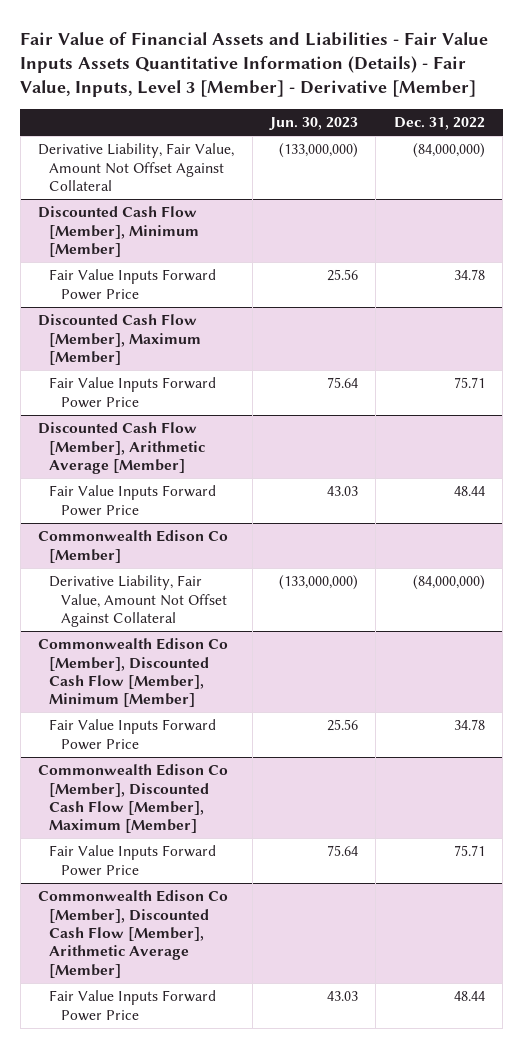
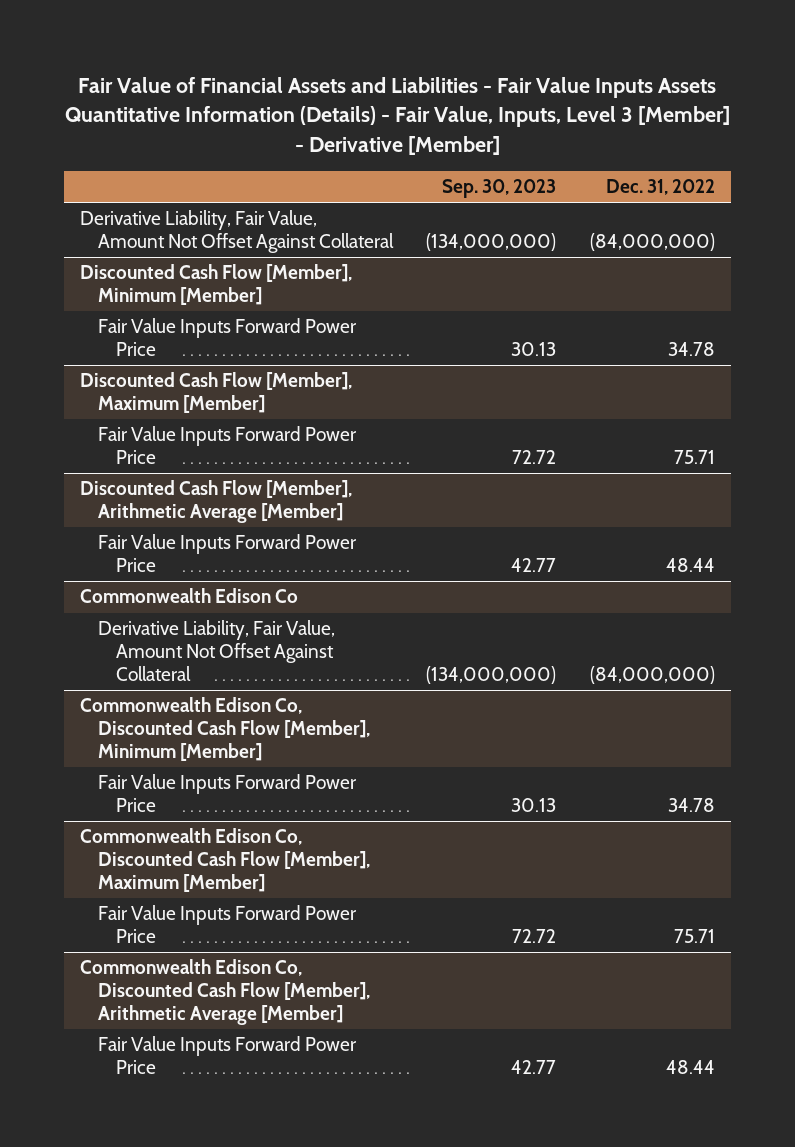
[268,117,358,131] Jun. 30, 2023 -> none
none -> [442,178,557,198] Sep. 30, 2023
[38,530,229,563] Commonwealth Edison Co [Member] -> [80,588,299,604] Commonwealth Edison Co
[38,638,229,708] Commonwealth Edison Co [Member], Discounted Cash Flow [Member], Minimum [Member] -> [80,697,371,761] Commonwealth Edison Co, Discounted Cash Flow [Member], Minimum [Member]
[38,764,229,834] Commonwealth Edison Co [Member], Discounted Cash Flow [Member], Maximum [Member] -> [80,828,371,892] Commonwealth Edison Co, Discounted Cash Flow [Member], Maximum [Member]
[38,890,229,978] Commonwealth Edison Co [Member], Discounted Cash Flow [Member], Arithmetic Average [Member] -> [80,959,371,1025] Commonwealth Edison Co, Discounted Cash Flow [Member], Arithmetic Average [Member]

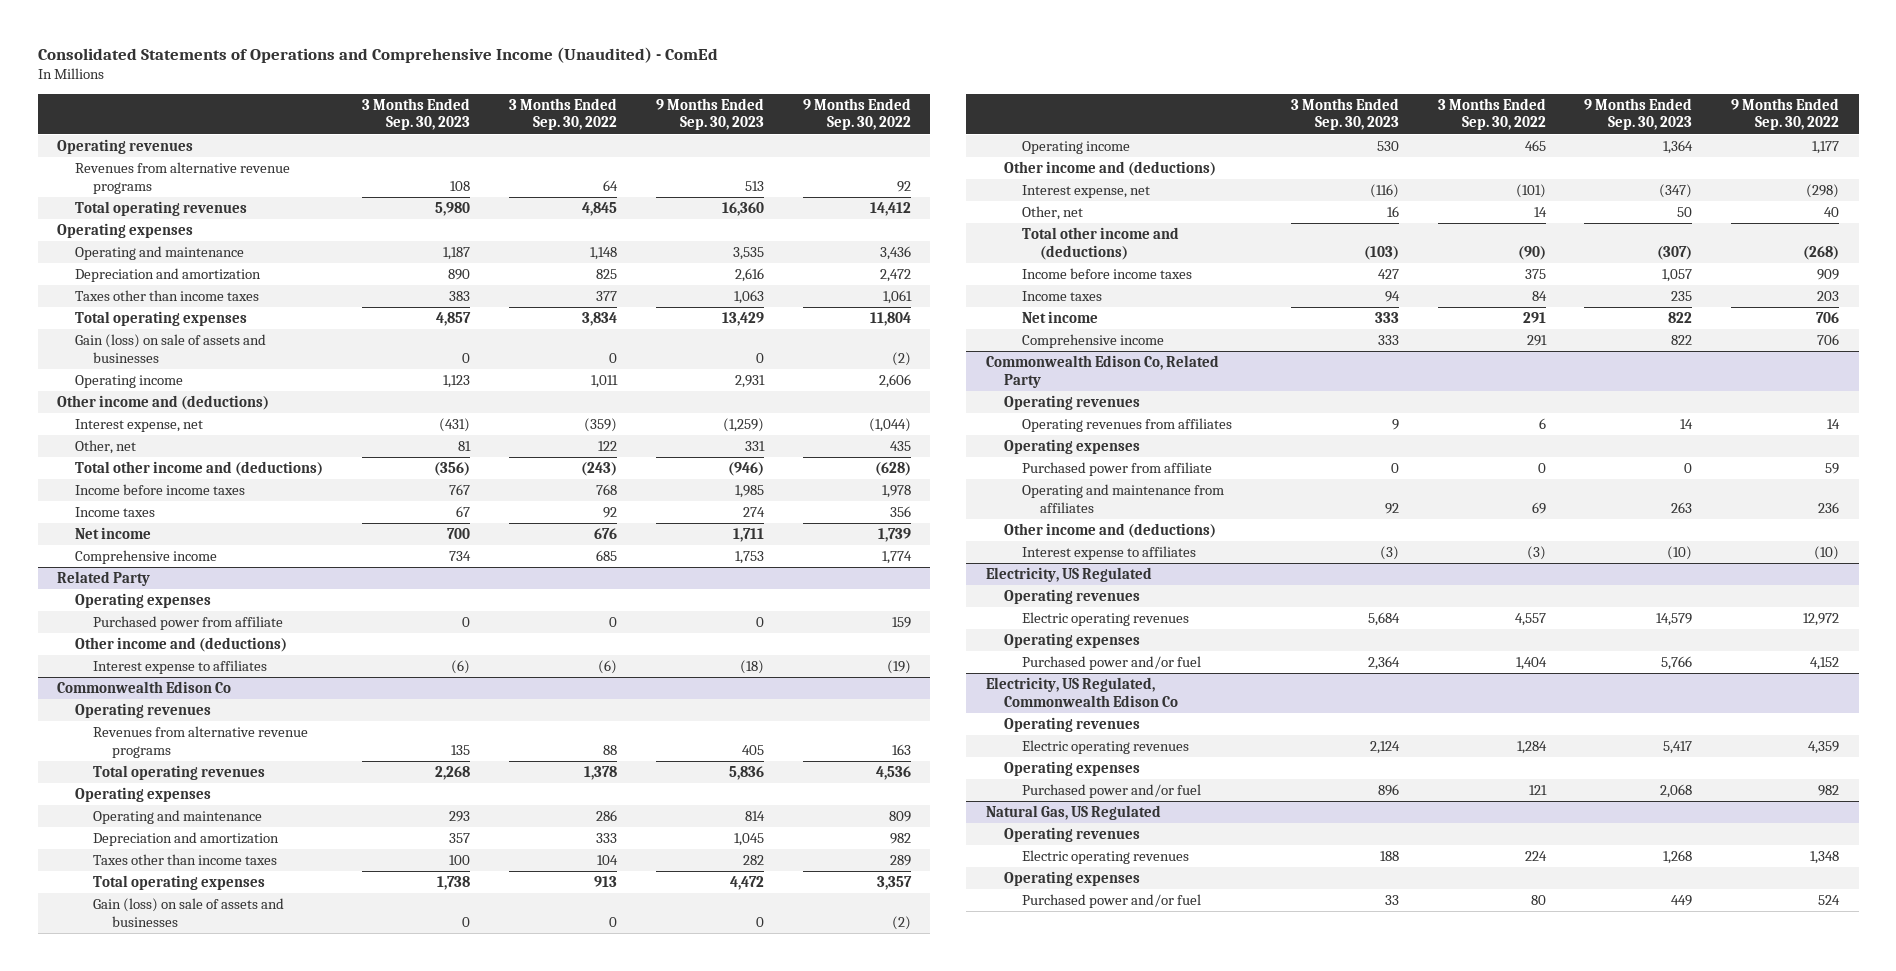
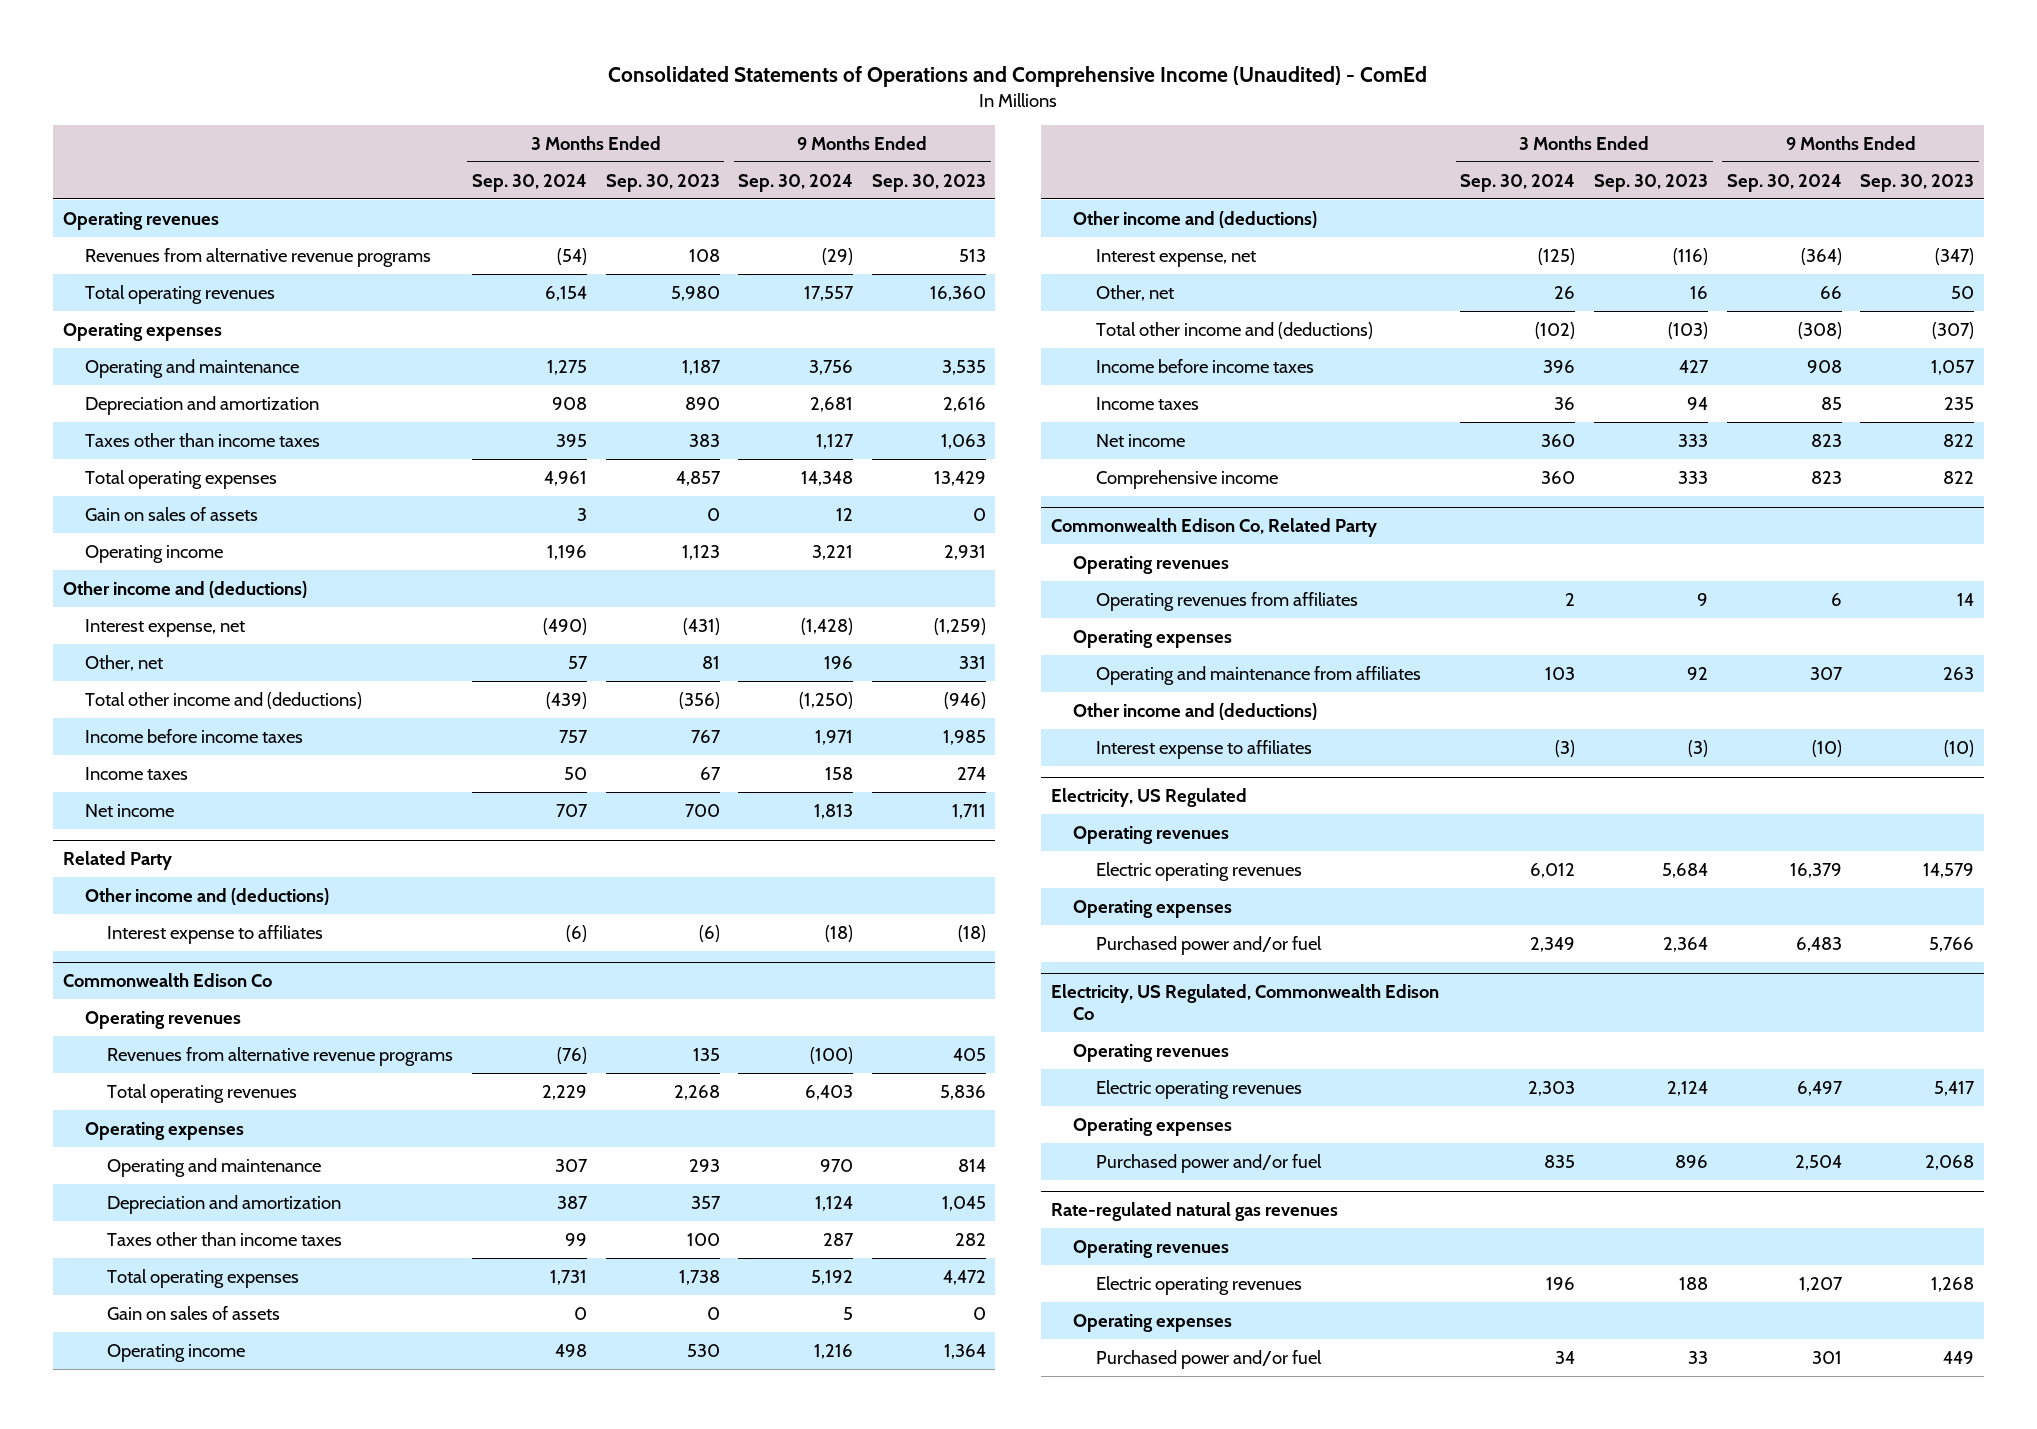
[509,97,618,131] 3 Months Ended Sep. 30, 2022 -> none
[802,97,911,131] 9 Months Ended Sep. 30, 2022 -> none
none -> [471,173,587,192] Sep. 30, 2024
none -> [738,173,854,192] Sep. 30, 2024
[75,333,267,363] Gain (loss) on sale of assets and businesses -> [84,506,258,521] Gain on sales of assets
[75,549,218,564] Comprehensive income -> none
[75,592,212,608] Operating expenses -> none
[93,615,284,630] Purchased power from affiliate -> none
[93,897,285,927] Gain (loss) on sale of assets and businesses -> [107,1305,281,1320] Gain on sales of assets
[1022,461,1213,476] Purchased power from affiliate -> none
[985,804,1161,820] Natural Gas, US Regulated -> [1050,1201,1338,1221] Rate-regulated natural gas revenues

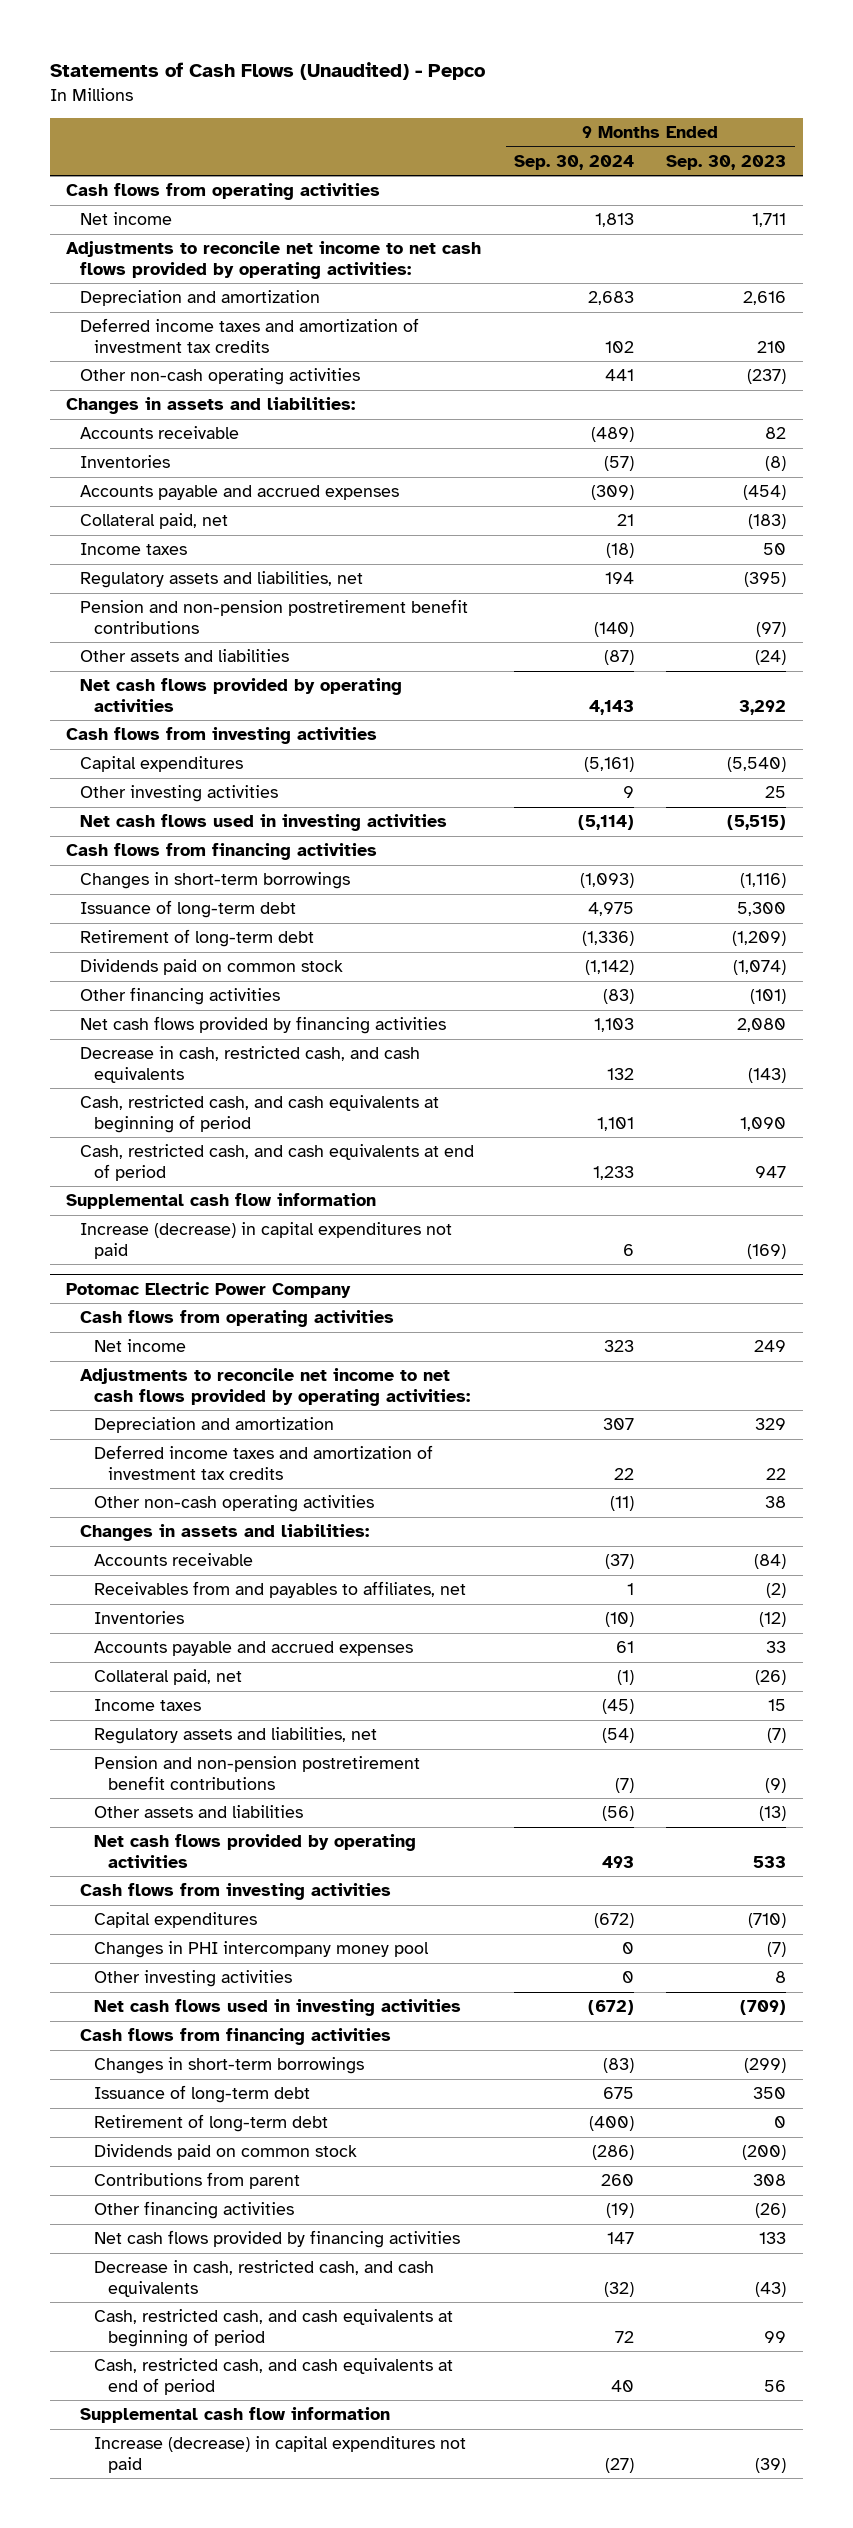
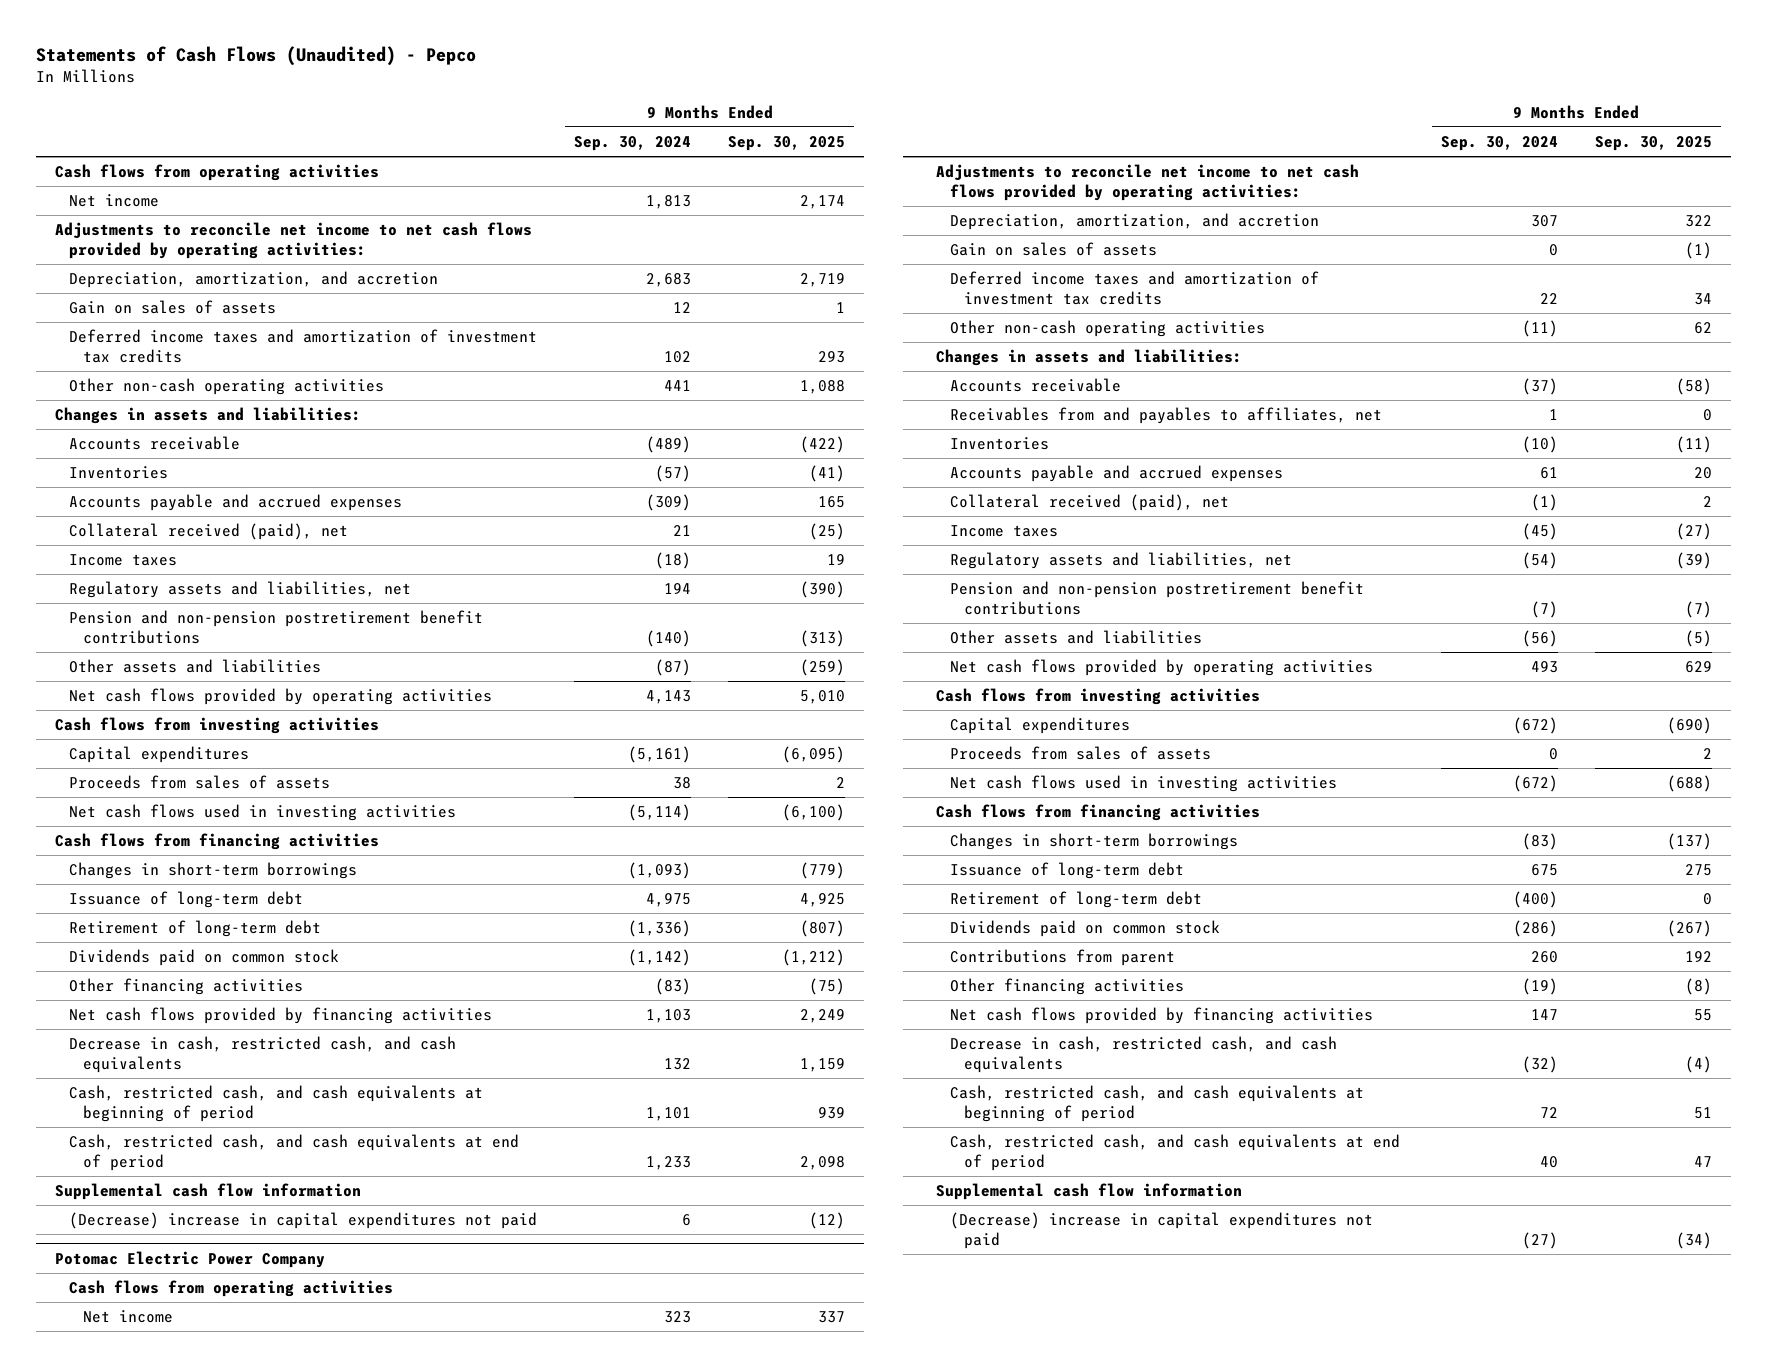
[666,154,787,170] Sep. 30, 2023 -> none
none -> [728,136,846,152] Sep. 30, 2025
[80,290,321,307] Depreciation and amortization -> [68,271,438,289] Depreciation, amortization, and accretion
none -> [68,300,276,315] Gain on sales of assets
[80,513,229,530] Collateral paid, net -> [68,523,348,541] Collateral received (paid), net
[80,785,279,803] Other investing activities -> none
none -> [68,775,330,790] Proceeds from sales of assets
[80,1222,453,1259] Increase (decrease) in capital expenditures not paid -> [68,1212,537,1230] (Decrease) increase in capital expenditures not paid
[94,1417,335,1434] Depreciation and amortization -> [950,213,1320,231] Depreciation, amortization, and accretion
none -> [950,242,1158,257] Gain on sales of assets
[94,1669,243,1686] Collateral paid, net -> [950,494,1230,512] Collateral received (paid), net
[94,1941,430,1959] Changes in PHI intercompany money pool -> none
[94,1970,293,1988] Other investing activities -> none
none -> [950,746,1212,761] Proceeds from sales of assets
[94,2436,467,2473] Increase (decrease) in capital expenditures not paid -> [950,1212,1374,1250] (Decrease) increase in capital expenditures not paid

